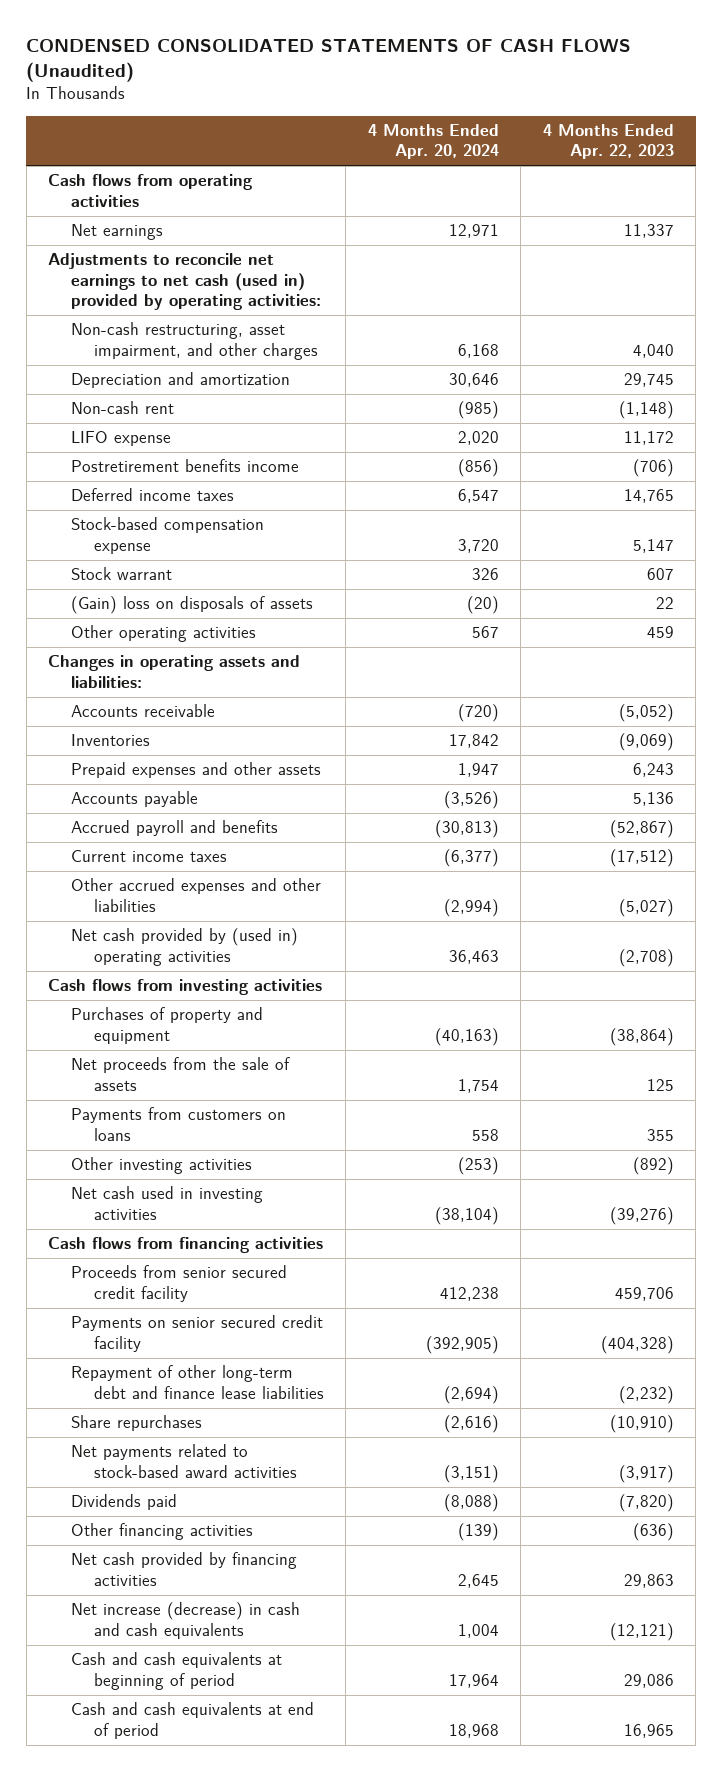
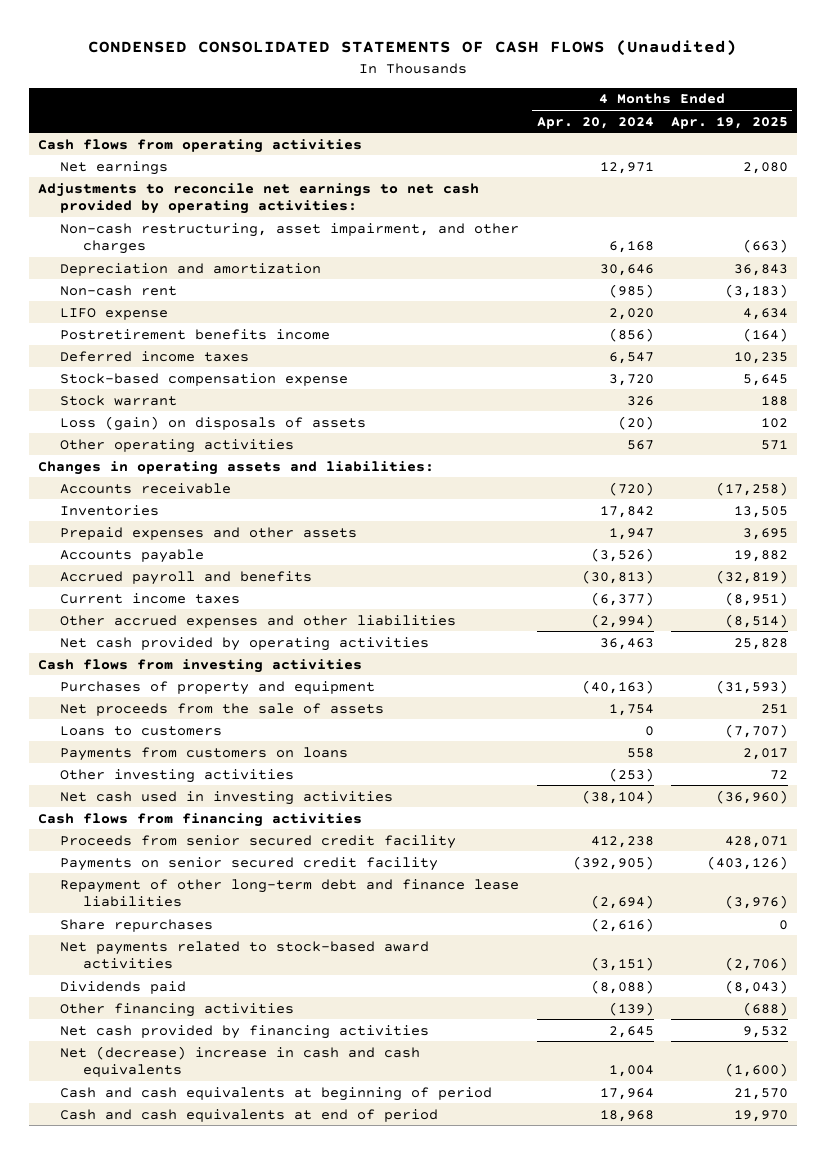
[542,123,674,160] 4 Months Ended Apr. 22, 2023 -> none
none -> [671,116,789,129] Apr. 19, 2025
[48,253,322,311] Adjustments to reconcile net earnings to net cash (used in) provided by operating activities: -> [37,182,479,215] Adjustments to reconcile net earnings to net cash provided by operating activities:
[71,596,314,615] (Gain) loss on disposals of assets -> [60,415,367,431] Loss (gain) on disposals of assets
[71,928,299,966] Net cash provided by (used in) operating activities -> [60,636,430,651] Net cash provided by operating activities
none -> [60,725,223,736] Loans to customers
[71,1602,301,1639] Net increase (decrease) in cash and cash equivalents -> [60,1045,421,1078] Net (decrease) increase in cash and cash equivalents

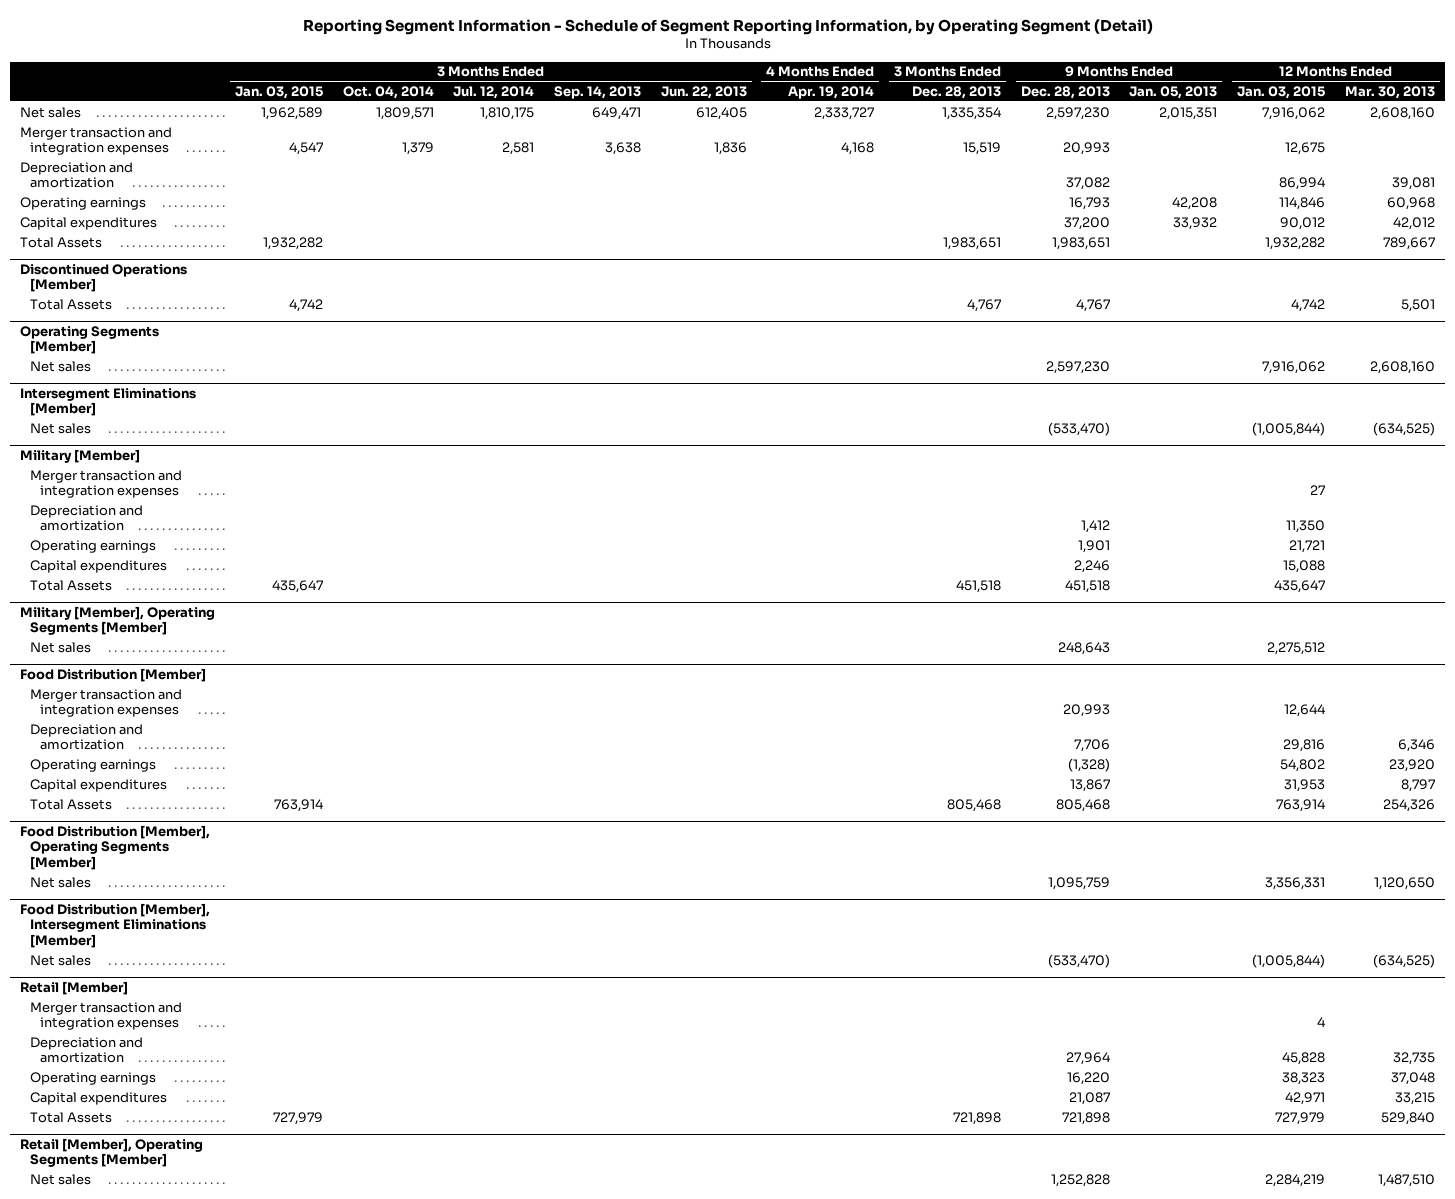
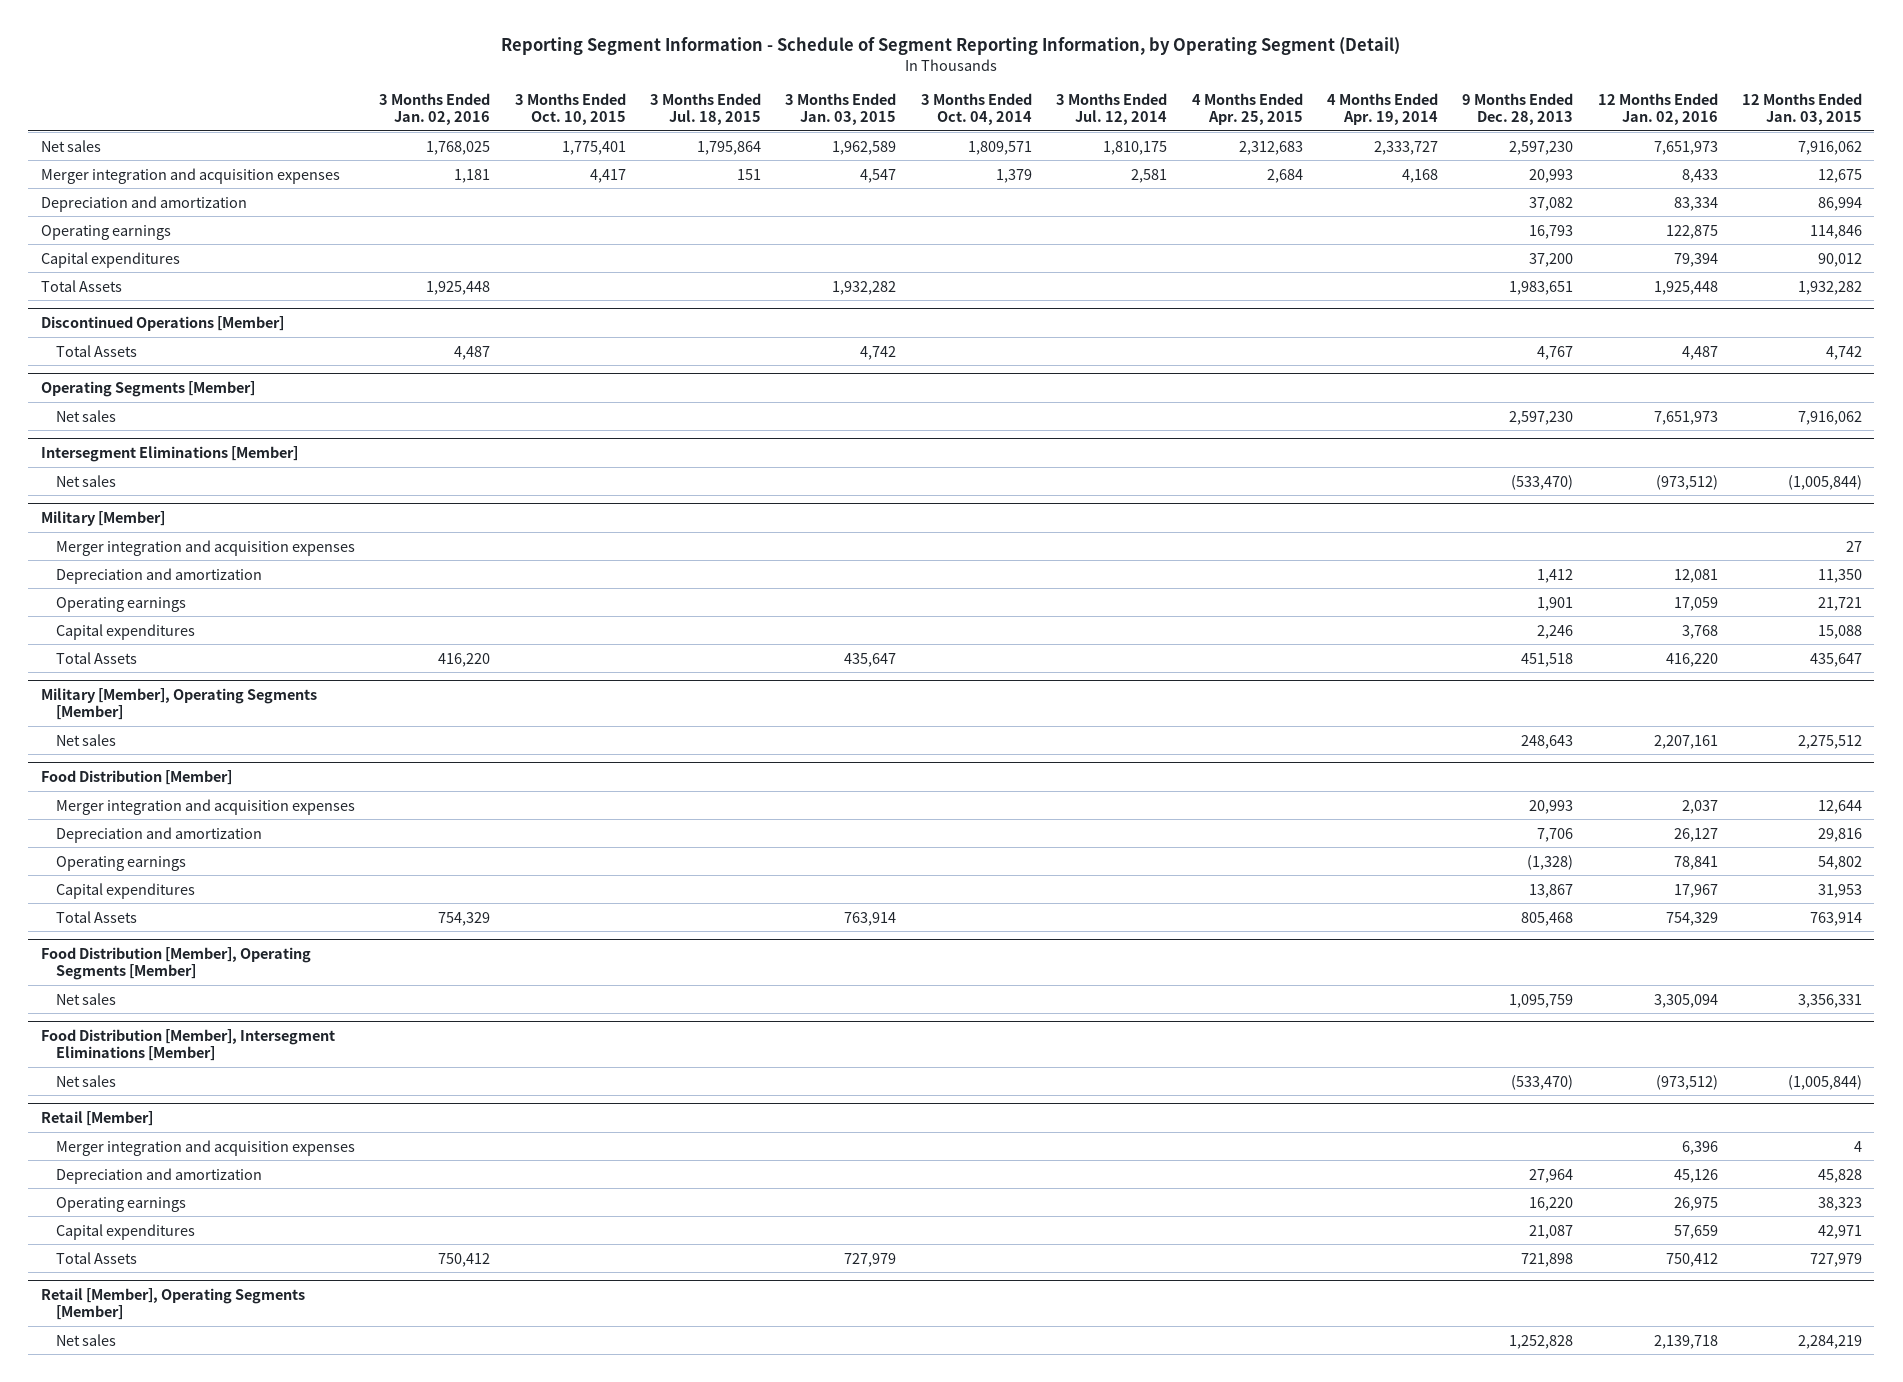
[554,85,642,99] Sep. 14, 2013 -> none
[660,85,747,99] Jun. 22, 2013 -> none
[912,85,1002,99] Dec. 28, 2013 -> none
[1129,85,1218,99] Jan. 05, 2013 -> none
[1344,85,1435,99] Mar. 30, 2013 -> none
none -> [379,92,491,125] 3 Months Ended Jan. 02, 2016
none -> [514,92,626,125] 3 Months Ended Oct. 10, 2015
none -> [649,92,761,125] 3 Months Ended Jul. 18, 2015
none -> [1191,92,1303,125] 4 Months Ended Apr. 25, 2015
none -> [1597,92,1718,125] 12 Months Ended Jan. 02, 2016
[20,126,173,155] Merger transaction and integration expenses -> [40,167,340,184] Merger integration and acquisition expenses
[30,469,183,498] Merger transaction and integration expenses -> [55,539,355,556] Merger integration and acquisition expenses
[30,688,183,717] Merger transaction and integration expenses -> [55,798,355,815] Merger integration and acquisition expenses
[30,1001,183,1030] Merger transaction and integration expenses -> [55,1139,355,1156] Merger integration and acquisition expenses

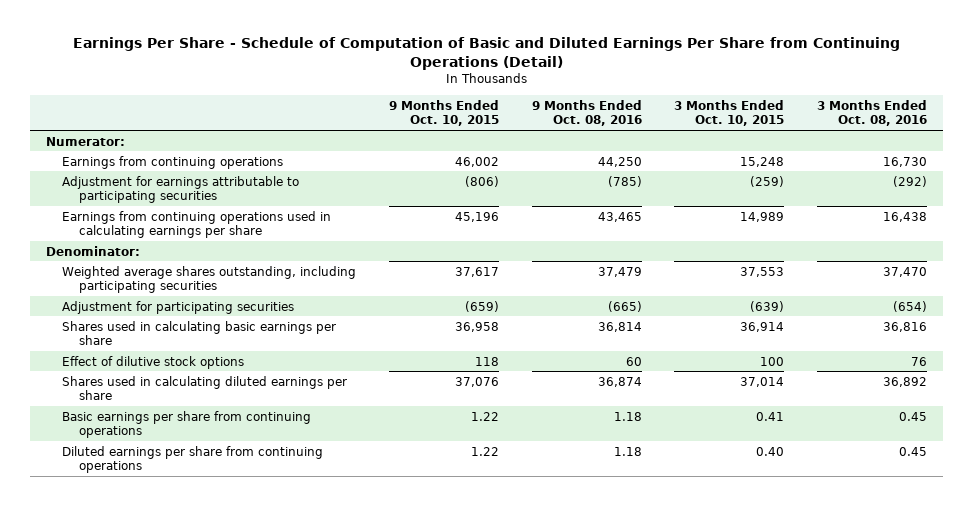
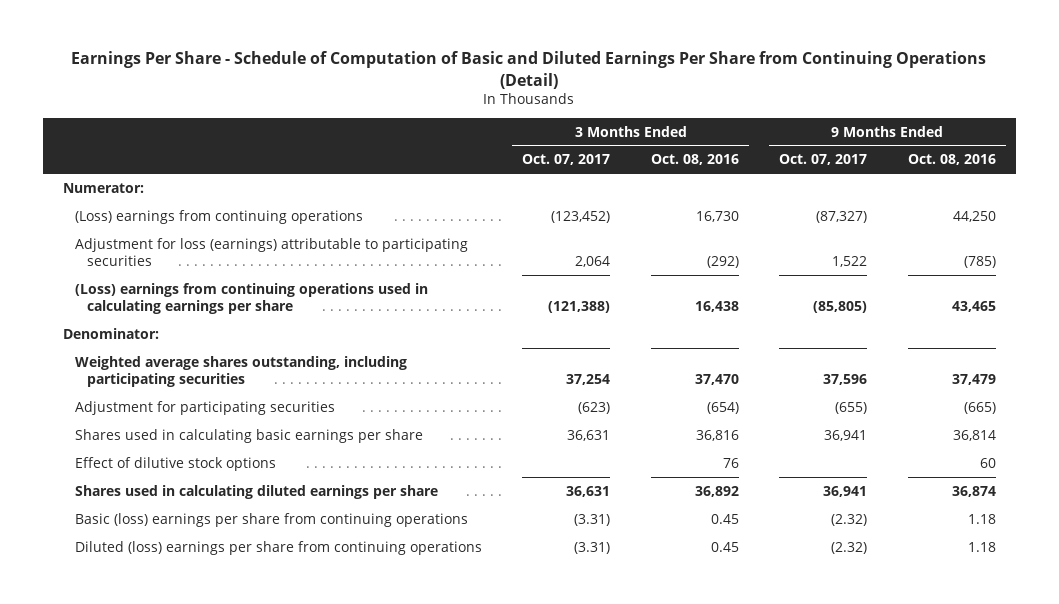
[389,99,500,127] 9 Months Ended Oct. 10, 2015 -> none
[674,99,785,127] 3 Months Ended Oct. 10, 2015 -> none
none -> [522,154,611,166] Oct. 07, 2017
none -> [779,154,868,166] Oct. 07, 2017
[62,155,284,169] Earnings from continuing operations -> [75,209,364,224] (Loss) earnings from continuing operations
[62,175,300,203] Adjustment for earnings attributable to participating securities -> [75,237,469,267] Adjustment for loss (earnings) attributable to participating securities
[62,210,332,238] Earnings from continuing operations used in calculating earnings per share -> [75,282,429,315] (Loss) earnings from continuing operations used in calculating earnings per share
[62,410,312,438] Basic earnings per share from continuing operations -> [75,512,469,527] Basic (loss) earnings per share from continuing operations
[62,445,324,473] Diluted earnings per share from continuing operations -> [75,540,483,555] Diluted (loss) earnings per share from continuing operations

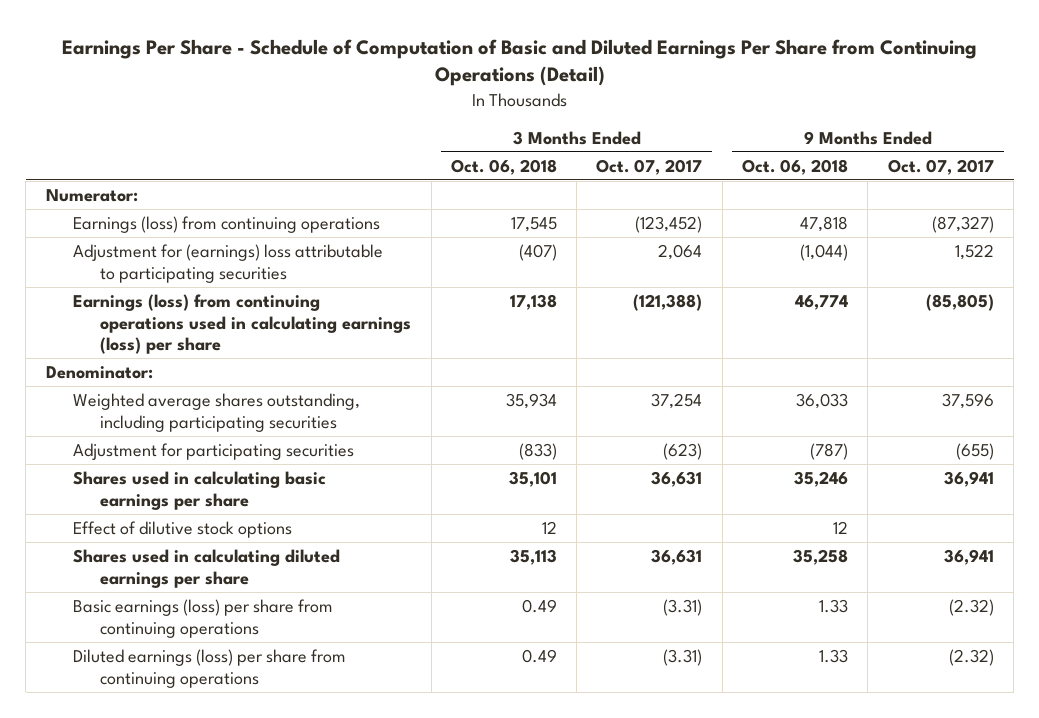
[650,154,739,166] Oct. 08, 2016 -> none
[907,154,996,166] Oct. 08, 2016 -> none
none -> [450,158,557,175] Oct. 06, 2018
none -> [742,158,849,175] Oct. 06, 2018
[75,209,364,224] (Loss) earnings from continuing operations -> [72,215,380,233] Earnings (loss) from continuing operations
[75,237,469,267] Adjustment for loss (earnings) attributable to participating securities -> [72,243,383,283] Adjustment for (earnings) loss attributable to participating securities
[75,282,429,315] (Loss) earnings from continuing operations used in calculating earnings per share -> [72,293,412,355] Earnings (loss) from continuing operations used in calculating earnings (loss) per share
[75,512,469,527] Basic (loss) earnings per share from continuing operations -> [72,598,333,638] Basic earnings (loss) per share from continuing operations
[75,540,483,555] Diluted (loss) earnings per share from continuing operations -> [72,648,346,688] Diluted earnings (loss) per share from continuing operations

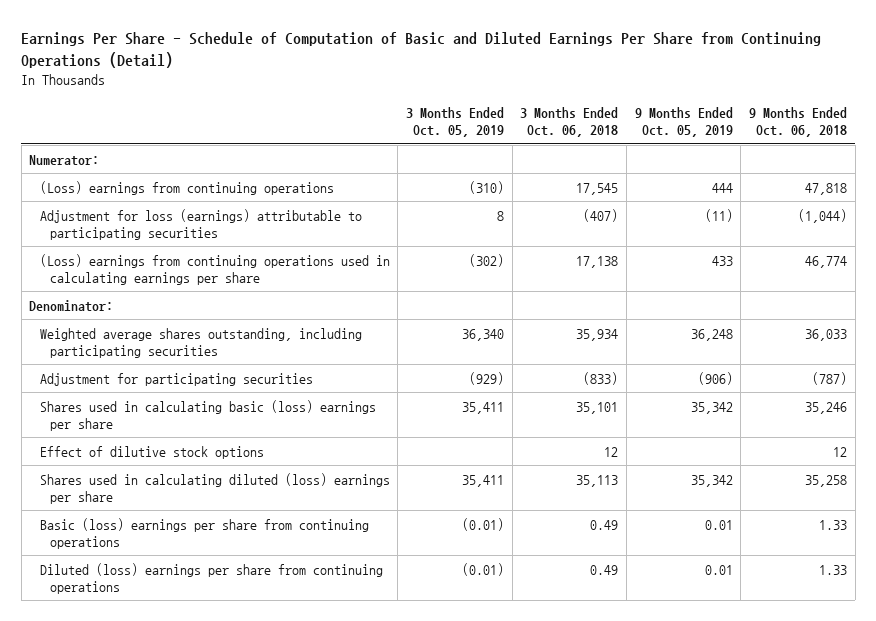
[596,158,703,175] Oct. 07, 2017 -> none
[887,158,994,175] Oct. 07, 2017 -> none
none -> [405,106,504,138] 3 Months Ended Oct. 05, 2019
none -> [634,106,733,138] 9 Months Ended Oct. 05, 2019
[72,215,380,233] Earnings (loss) from continuing operations -> [39,180,334,195] (Loss) earnings from continuing operations
[72,243,383,283] Adjustment for (earnings) loss attributable to participating securities -> [39,208,362,240] Adjustment for loss (earnings) attributable to participating securities
[72,293,412,355] Earnings (loss) from continuing operations used in calculating earnings (loss) per share -> [39,253,390,285] (Loss) earnings from continuing operations used in calculating earnings per share
[72,470,326,510] Shares used in calculating basic earnings per share -> [39,399,376,431] Shares used in calculating basic (loss) earnings per share
[72,548,340,588] Shares used in calculating diluted earnings per share -> [39,472,390,504] Shares used in calculating diluted (loss) earnings per share
[72,598,333,638] Basic earnings (loss) per share from continuing operations -> [39,517,369,549] Basic (loss) earnings per share from continuing operations
[72,648,346,688] Diluted earnings (loss) per share from continuing operations -> [39,562,383,594] Diluted (loss) earnings per share from continuing operations

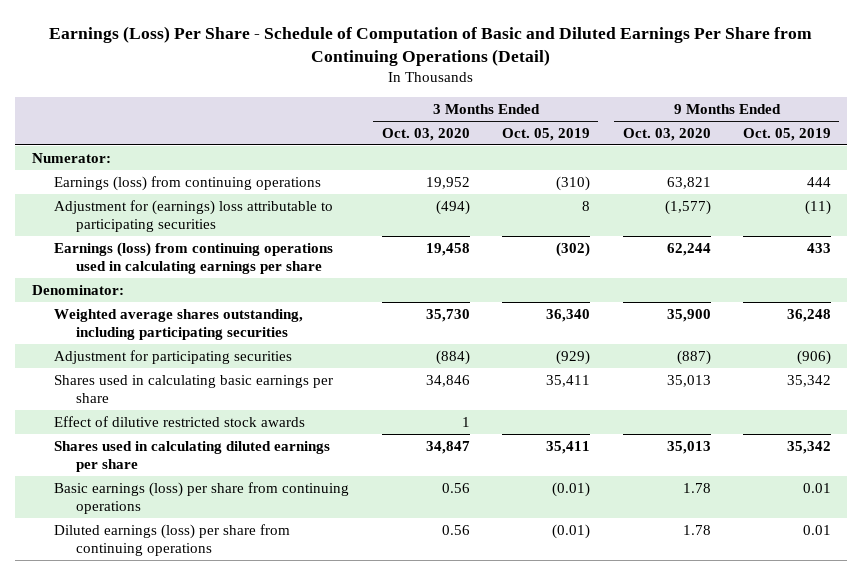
[21,32,822,69] Earnings Per Share - Schedule of Computation of Basic and Diluted Earnings Per Share from Continuing Operations (Detail) -> [49,25,813,67] Earnings (Loss) Per Share - Schedule of Computation of Basic and Diluted Earnings Per Share from Continuing Operations (Detail)
[520,106,619,138] 3 Months Ended Oct. 06, 2018 -> none
[748,106,847,138] 9 Months Ended Oct. 06, 2018 -> none
none -> [381,127,470,141] Oct. 03, 2020
none -> [622,127,711,141] Oct. 03, 2020
[39,180,334,195] (Loss) earnings from continuing operations -> [53,175,321,191] Earnings (loss) from continuing operations
[39,208,362,240] Adjustment for loss (earnings) attributable to participating securities -> [53,199,333,233] Adjustment for (earnings) loss attributable to participating securities
[39,253,390,285] (Loss) earnings from continuing operations used in calculating earnings per share -> [53,241,333,275] Earnings (loss) from continuing operations used in calculating earnings per share
[39,399,376,431] Shares used in calculating basic (loss) earnings per share -> [53,374,333,404] Shares used in calculating basic earnings per share
[39,445,264,459] Effect of dilutive stock options -> [53,415,305,427] Effect of dilutive restricted stock awards
[39,472,390,504] Shares used in calculating diluted (loss) earnings per share -> [53,440,330,473] Shares used in calculating diluted earnings per share
[39,517,369,549] Basic (loss) earnings per share from continuing operations -> [53,481,349,515] Basic earnings (loss) per share from continuing operations
[39,562,383,594] Diluted (loss) earnings per share from continuing operations -> [53,523,290,557] Diluted earnings (loss) per share from continuing operations

